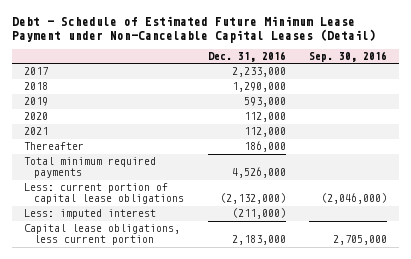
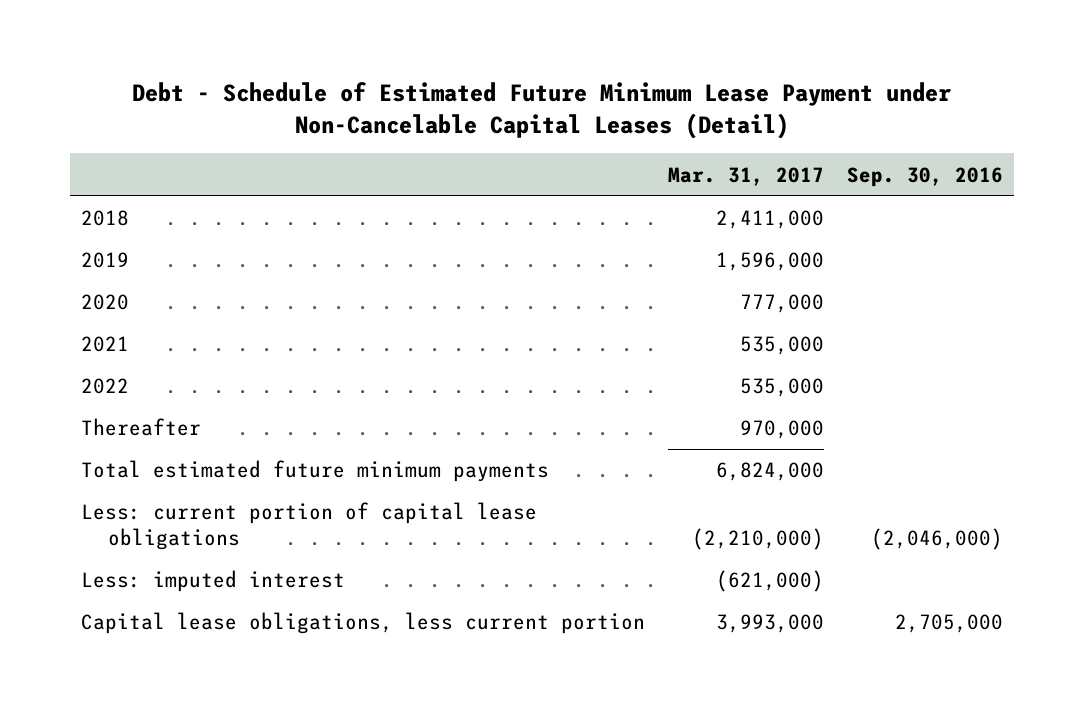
[207,51,286,63] Dec. 31, 2016 -> none
none -> [668,166,825,186] Mar. 31, 2017
[24,67,49,76] 2017 -> none
none -> [81,378,130,395] 2022
[24,157,157,179] Total minimum required payments -> [81,460,550,483] Total estimated future minimum payments

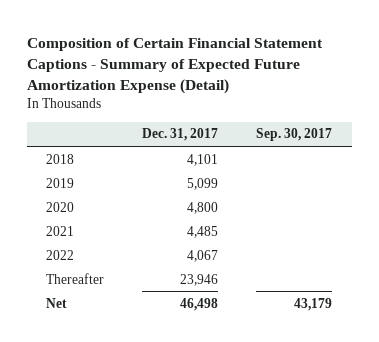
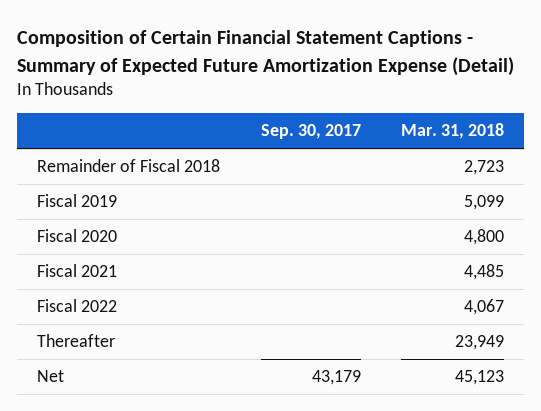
[142,128,219,142] Dec. 31, 2017 -> none
none -> [400,123,504,140] Mar. 31, 2018
[46,153,75,164] 2018 -> [37,159,221,173] Remainder of Fiscal 2018
[46,177,75,188] 2019 -> [37,194,118,208] Fiscal 2019
[46,201,75,212] 2020 -> [37,229,118,243] Fiscal 2020
[46,225,75,236] 2021 -> [37,264,118,278] Fiscal 2021
[46,249,75,260] 2022 -> [37,299,118,313] Fiscal 2022

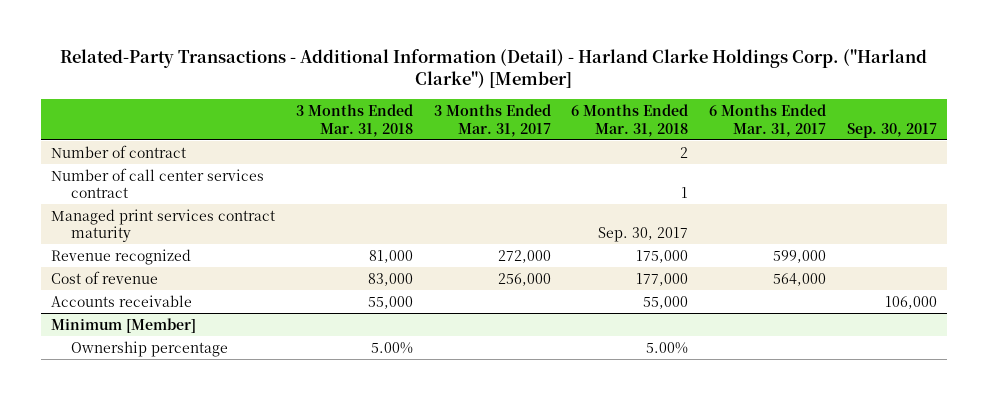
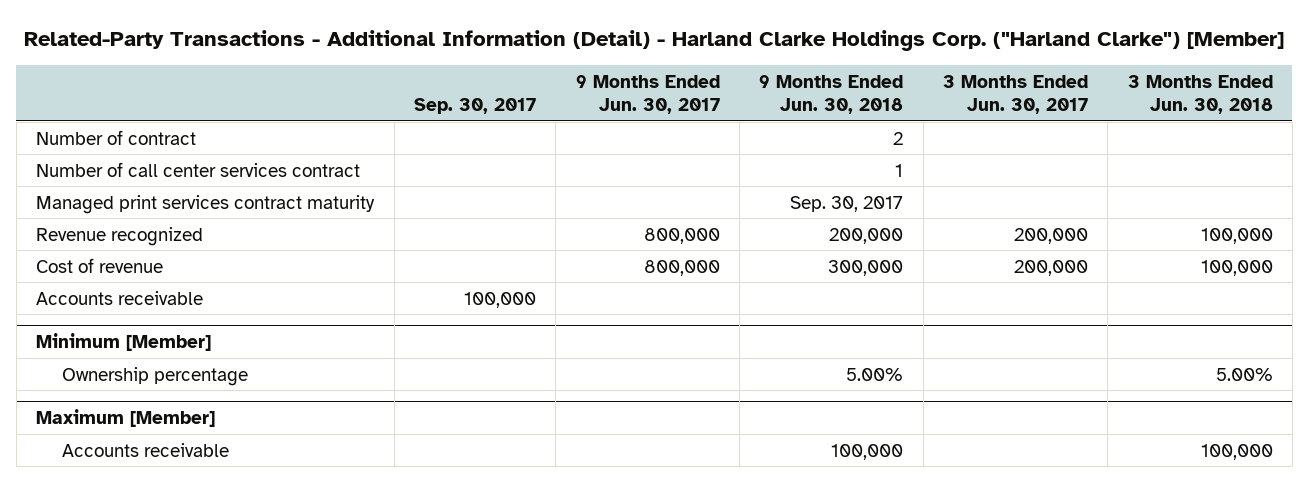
[296,104,414,137] 3 Months Ended Mar. 31, 2018 -> none
[433,104,551,137] 3 Months Ended Mar. 31, 2017 -> none
[571,104,689,137] 6 Months Ended Mar. 31, 2018 -> none
[708,104,826,137] 6 Months Ended Mar. 31, 2017 -> none
none -> [575,74,720,114] 9 Months Ended Jun. 30, 2017
none -> [759,74,904,114] 9 Months Ended Jun. 30, 2018
none -> [942,74,1088,114] 3 Months Ended Jun. 30, 2017
none -> [1127,74,1273,114] 3 Months Ended Jun. 30, 2018
[884,295,937,309] 106,000 -> [463,291,536,308] 100,000
none -> [36,409,216,428] Maximum [Member]
none -> [61,442,229,457] Accounts receivable

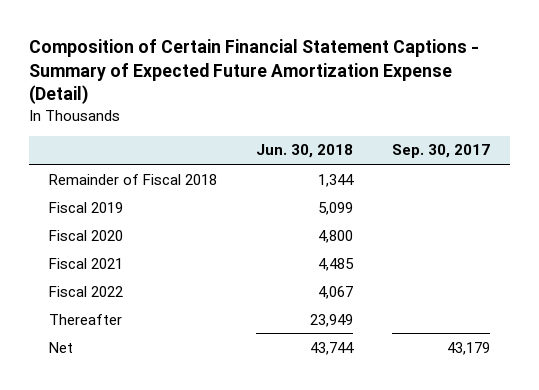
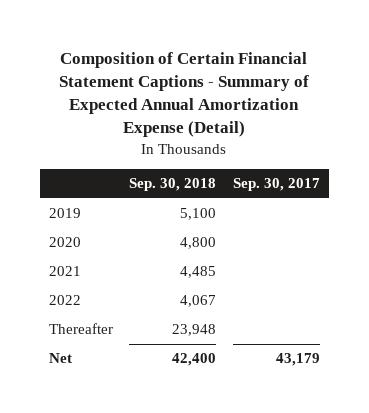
[29,38,480,105] Composition of Certain Financial Statement Captions - Summary of Expected Future Amortization Expense (Detail) -> [59,51,310,138] Composition of Certain Financial Statement Captions - Summary of Expected Annual Amortization Expense (Detail)
[256,144,354,159] Jun. 30, 2018 -> none
none -> [129,177,217,191] Sep. 30, 2018
[48,173,217,185] Remainder of Fiscal 2018 -> none
[48,285,123,297] Fiscal 2022 -> none
none -> [48,208,81,219] 2019
[48,201,123,213] Fiscal 2019 -> [48,237,81,248] 2020
[48,229,123,241] Fiscal 2020 -> [48,266,81,277] 2021
[48,257,123,269] Fiscal 2021 -> [48,295,81,306] 2022

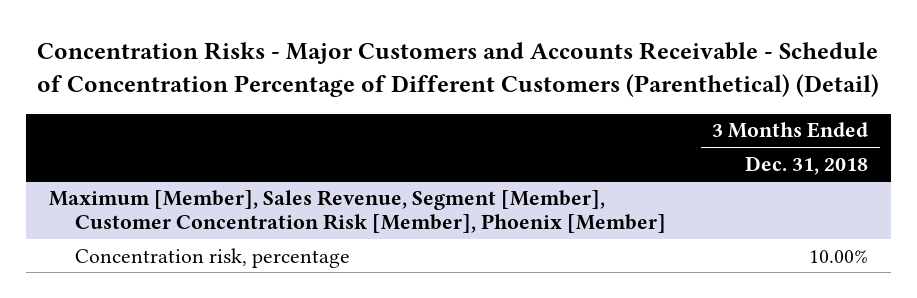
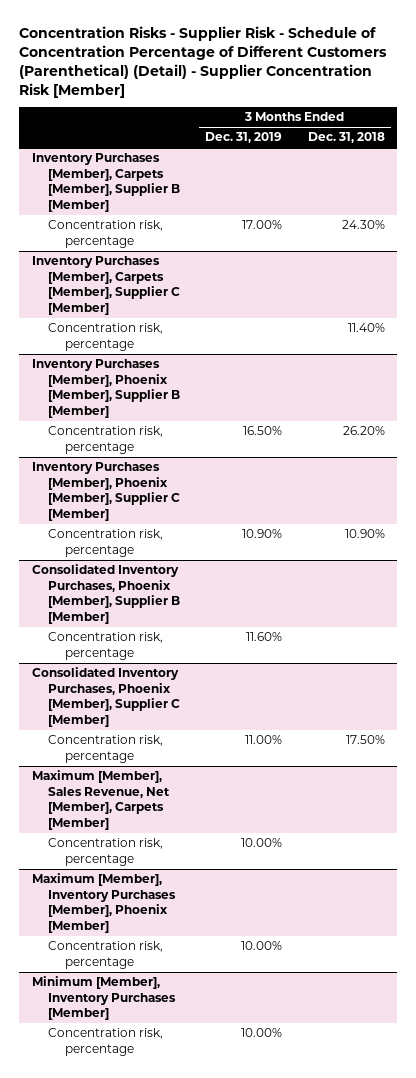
[37,41,880,98] Concentration Risks - Major Customers and Accounts Receivable - Schedule of Concentration Percentage of Different Customers (Parenthetical) (Detail) -> [19,25,388,98] Concentration Risks - Supplier Risk - Schedule of Concentration Percentage of Different Customers (Parenthetical) (Detail) - Supplier Concentration Risk [Member]
none -> [205,132,283,144] Dec. 31, 2019
[48,189,666,234] Maximum [Member], Sales Revenue, Segment [Member], Customer Concentration Risk [Member], Phoenix [Member] -> none
[74,247,350,268] Concentration risk, percentage -> none
none -> [31,153,181,212] Inventory Purchases [Member], Carpets [Member], Supplier B [Member]
none -> [48,220,164,248] Concentration risk, percentage
none -> [31,256,181,315] Inventory Purchases [Member], Carpets [Member], Supplier C [Member]
none -> [48,323,164,351] Concentration risk, percentage
none -> [31,359,181,418] Inventory Purchases [Member], Phoenix [Member], Supplier B [Member]
none -> [48,426,164,454] Concentration risk, percentage
none -> [31,462,181,521] Inventory Purchases [Member], Phoenix [Member], Supplier C [Member]
none -> [48,529,164,557] Concentration risk, percentage
none -> [31,564,181,624] Consolidated Inventory Purchases, Phoenix [Member], Supplier B [Member]
none -> [48,632,164,660] Concentration risk, percentage
none -> [31,667,181,727] Consolidated Inventory Purchases, Phoenix [Member], Supplier C [Member]
none -> [48,735,164,763] Concentration risk, percentage
none -> [31,770,171,830] Maximum [Member], Sales Revenue, Net [Member], Carpets [Member]
none -> [48,838,164,866] Concentration risk, percentage
none -> [31,873,177,933] Maximum [Member], Inventory Purchases [Member], Phoenix [Member]
none -> [48,941,164,969] Concentration risk, percentage
none -> [31,976,177,1021] Minimum [Member], Inventory Purchases [Member]
none -> [48,1028,164,1056] Concentration risk, percentage

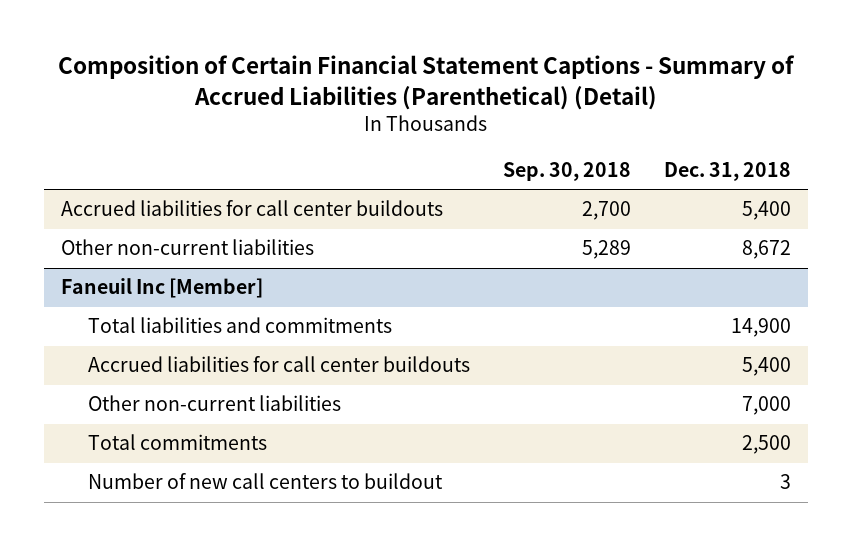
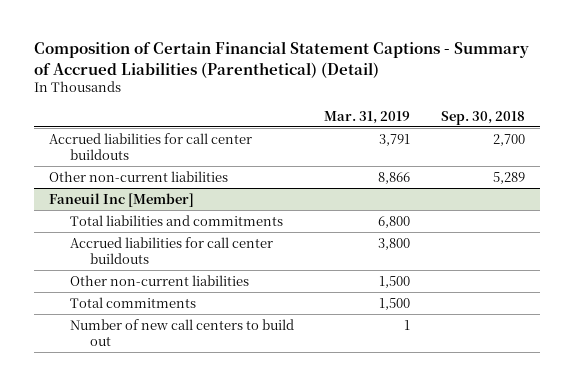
[664,161,792,181] Dec. 31, 2018 -> none
none -> [324,110,411,124] Mar. 31, 2019
[87,473,443,490] Number of new call centers to buildout -> [69,318,294,346] Number of new call centers to build out

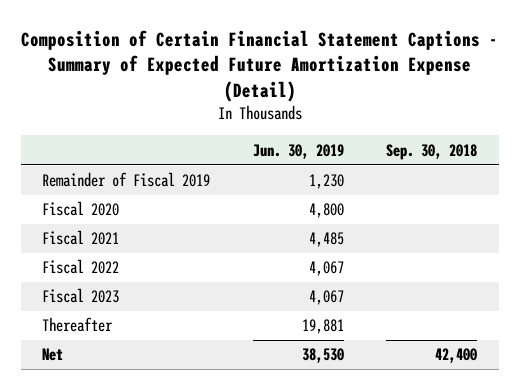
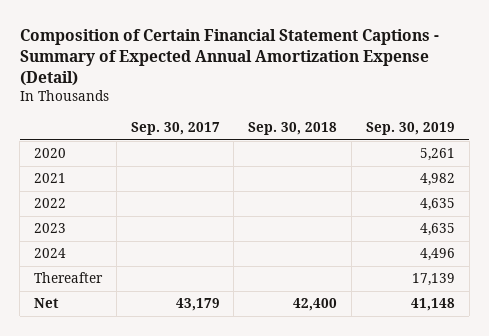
[20,29,498,102] Composition of Certain Financial Statement Captions - Summary of Expected Future Amortization Expense (Detail) -> [19,28,439,86] Composition of Certain Financial Statement Captions - Summary of Expected Annual Amortization Expense (Detail)
[252,143,344,159] Jun. 30, 2019 -> none
none -> [130,122,220,136] Sep. 30, 2017
none -> [365,122,455,136] Sep. 30, 2019
[41,172,210,188] Remainder of Fiscal 2019 -> none
none -> [34,148,67,159] 2020
[41,201,119,217] Fiscal 2020 -> [34,173,67,184] 2021
[41,230,119,246] Fiscal 2021 -> [34,198,67,209] 2022
[41,259,119,275] Fiscal 2022 -> [34,223,67,234] 2023
[41,288,119,304] Fiscal 2023 -> [34,248,67,259] 2024

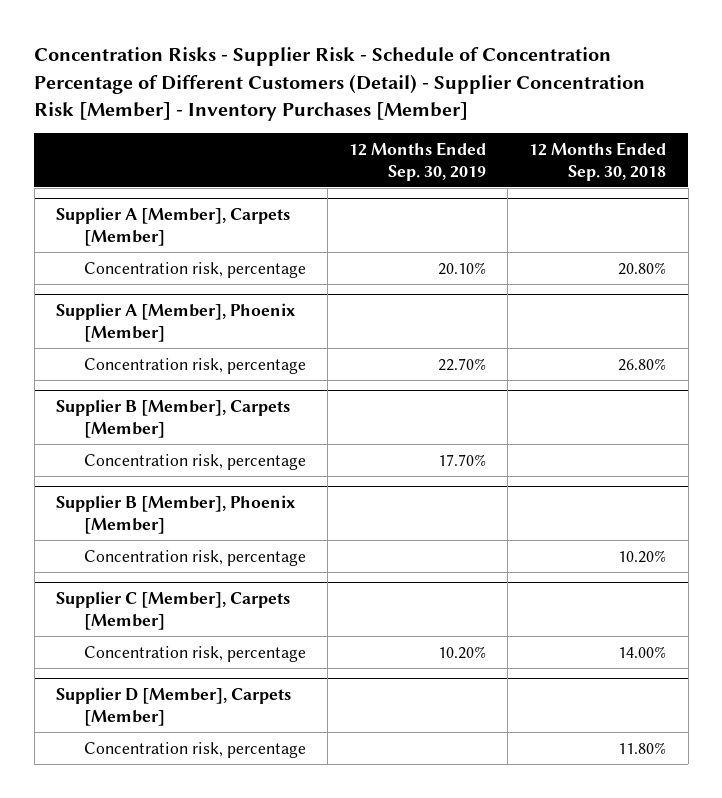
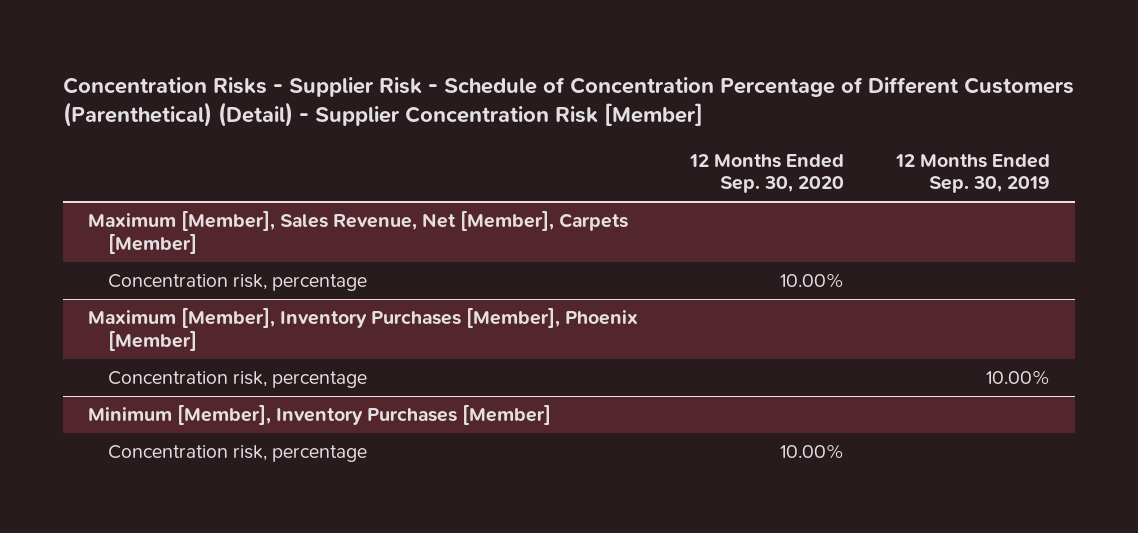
[34,47,646,121] Concentration Risks - Supplier Risk - Schedule of Concentration Percentage of Different Customers (Detail) - Supplier Concentration Risk [Member] - Inventory Purchases [Member] -> [62,76,1074,128] Concentration Risks - Supplier Risk - Schedule of Concentration Percentage of Different Customers (Parenthetical) (Detail) - Supplier Concentration Risk [Member]
[529,142,667,181] 12 Months Ended Sep. 30, 2018 -> none
none -> [689,153,845,194] 12 Months Ended Sep. 30, 2020
[55,207,290,246] Supplier A [Member], Carpets [Member] -> none
[83,261,306,278] Concentration risk, percentage -> none
[55,303,295,342] Supplier A [Member], Phoenix [Member] -> none
[83,357,306,374] Concentration risk, percentage -> none
[55,399,290,438] Supplier B [Member], Carpets [Member] -> none
[83,453,306,470] Concentration risk, percentage -> none
[55,495,295,534] Supplier B [Member], Phoenix [Member] -> none
[83,549,306,566] Concentration risk, percentage -> none
[55,591,290,630] Supplier C [Member], Carpets [Member] -> none
[83,645,306,662] Concentration risk, percentage -> none
[55,687,291,726] Supplier D [Member], Carpets [Member] -> none
[83,741,306,758] Concentration risk, percentage -> none
none -> [88,209,629,254] Maximum [Member], Sales Revenue, Net [Member], Carpets [Member]
none -> [107,273,367,291] Concentration risk, percentage
none -> [88,306,639,351] Maximum [Member], Inventory Purchases [Member], Phoenix [Member]
none -> [107,370,367,388] Concentration risk, percentage
none -> [88,403,552,425] Minimum [Member], Inventory Purchases [Member]
none -> [107,444,367,462] Concentration risk, percentage

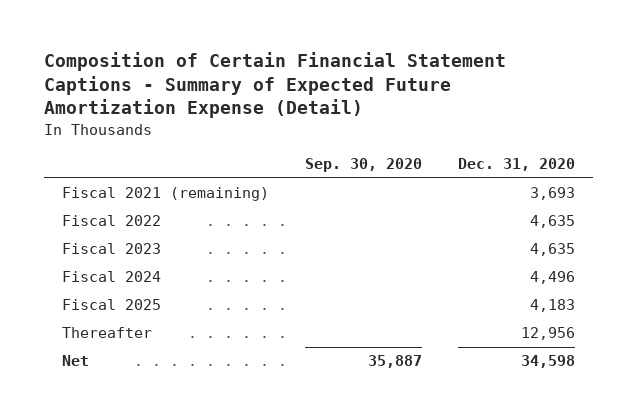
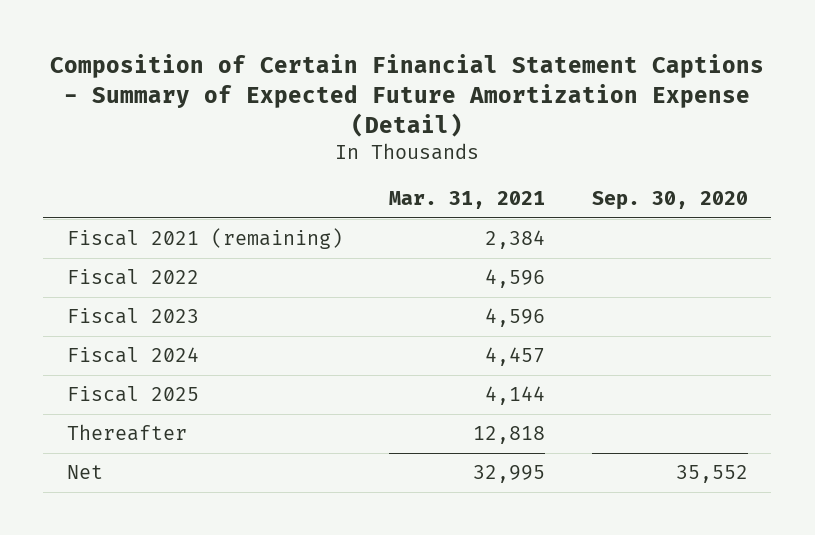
[458,158,576,172] Dec. 31, 2020 -> none
none -> [389,191,546,210] Mar. 31, 2021
[367,355,422,369] 35,887 -> [676,465,749,484] 35,552

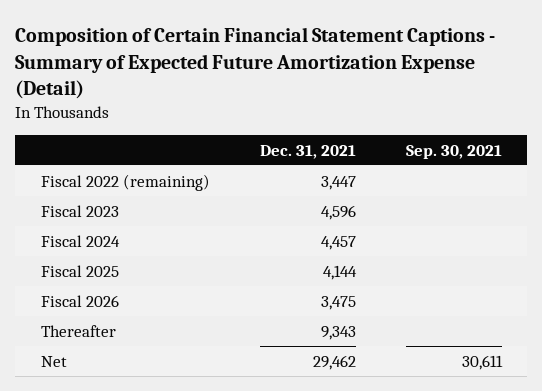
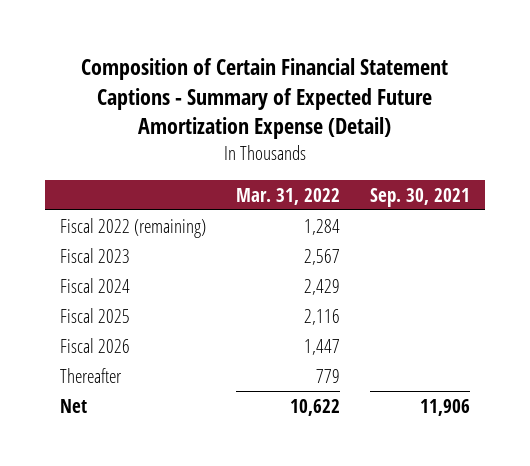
[259,144,356,159] Dec. 31, 2021 -> none
none -> [236,187,341,205] Mar. 31, 2022
[461,354,503,370] 30,611 -> [420,398,471,416] 11,906

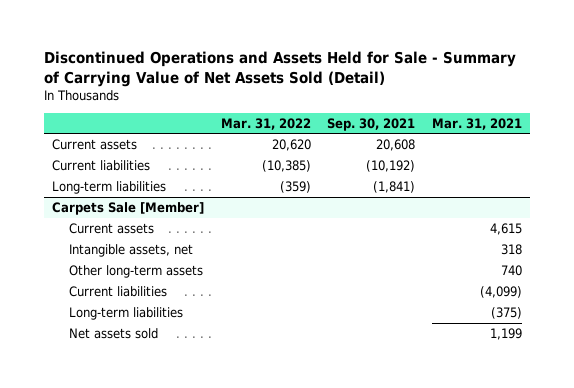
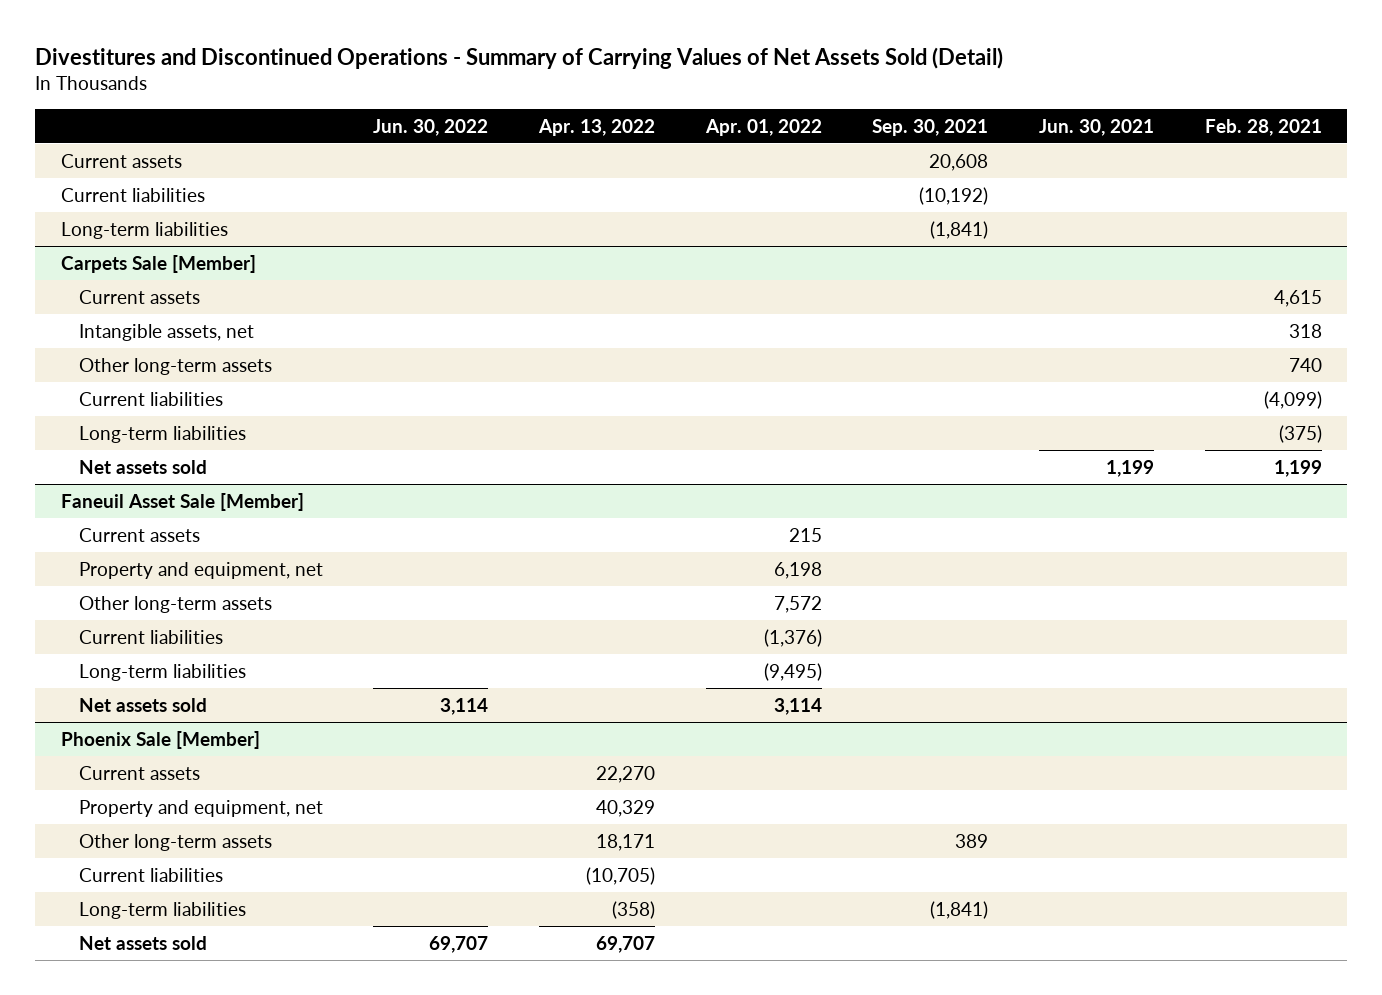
[43,51,516,88] Discontinued Operations and Assets Held for Sale - Summary of Carrying Value of Net Assets Sold (Detail) -> [35,46,1004,69] Divestitures and Discontinued Operations - Summary of Carrying Values of Net Assets Sold (Detail)
[220,117,311,130] Mar. 31, 2022 -> none
[432,117,523,130] Mar. 31, 2021 -> none
none -> [373,118,489,136] Jun. 30, 2022
none -> [537,118,655,136] Apr. 13, 2022
none -> [704,118,822,136] Apr. 01, 2022
none -> [1039,118,1155,136] Jun. 30, 2021
none -> [1204,118,1322,136] Feb. 28, 2021
none -> [60,492,304,511] Faneuil Asset Sale [Member]
none -> [78,527,200,542] Current assets
none -> [78,561,323,579] Property and equipment, net
none -> [78,595,272,613] Other long-term assets
none -> [78,629,223,644] Current liabilities
none -> [78,663,246,681] Long-term liabilities
none -> [78,697,207,712] Net assets sold
none -> [60,730,260,749] Phoenix Sale [Member]
none -> [78,765,200,780] Current assets
none -> [78,799,323,817] Property and equipment, net
none -> [78,833,272,851] Other long-term assets
none -> [78,867,223,882] Current liabilities
none -> [78,901,246,919] Long-term liabilities
none -> [78,935,207,950] Net assets sold

